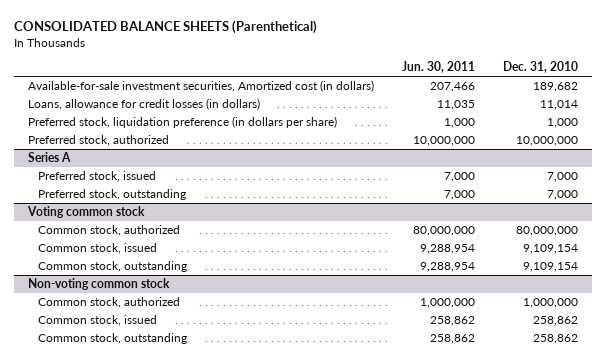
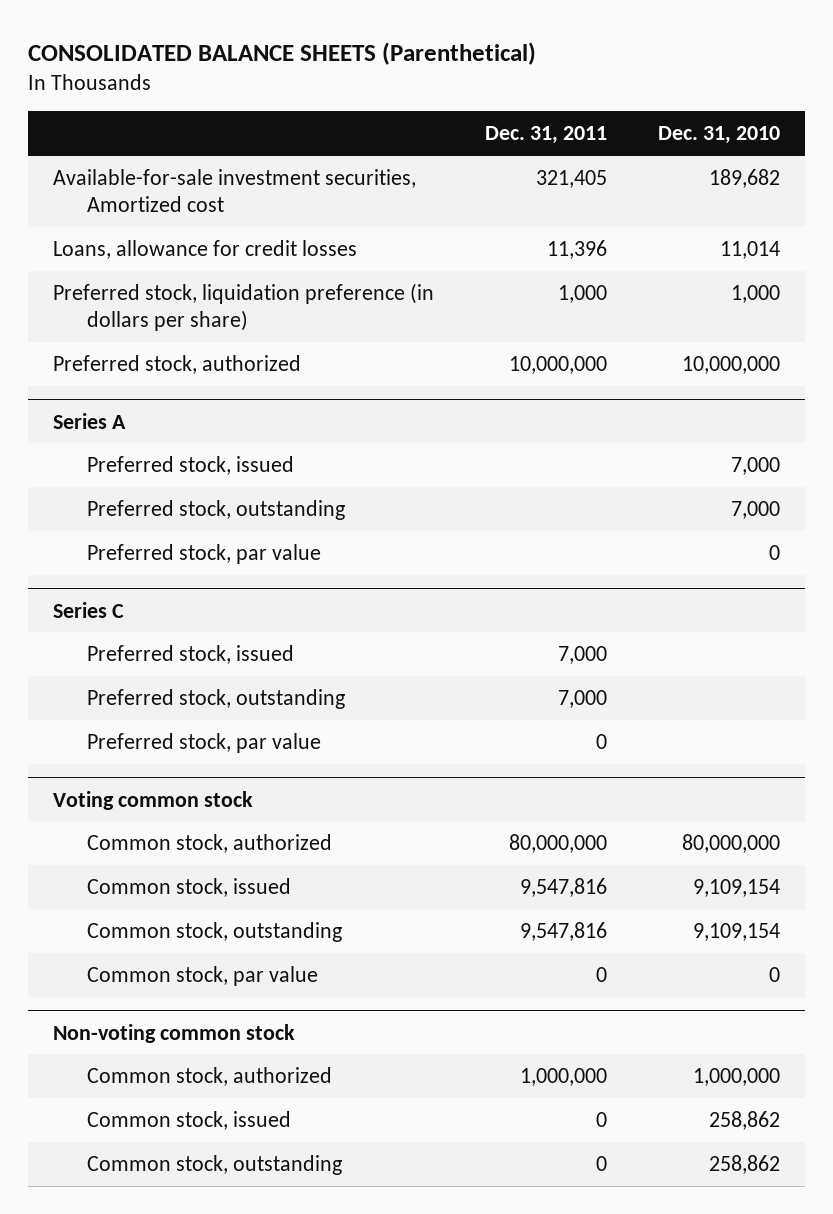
[401,61,475,74] Jun. 30, 2011 -> none
none -> [485,126,608,145] Dec. 31, 2011
[27,80,374,93] Available-for-sale investment securities, Amortized cost (in dollars) -> [53,168,417,213] Available-for-sale investment securities, Amortized cost
[27,98,260,111] Loans, allowance for credit losses (in dollars) -> [53,239,358,259] Loans, allowance for credit losses
none -> [86,543,321,564] Preferred stock, par value
none -> [53,601,125,618] Series C
none -> [86,644,294,664] Preferred stock, issued
none -> [86,688,345,709] Preferred stock, outstanding
none -> [86,732,321,753] Preferred stock, par value
none -> [86,965,318,986] Common stock, par value

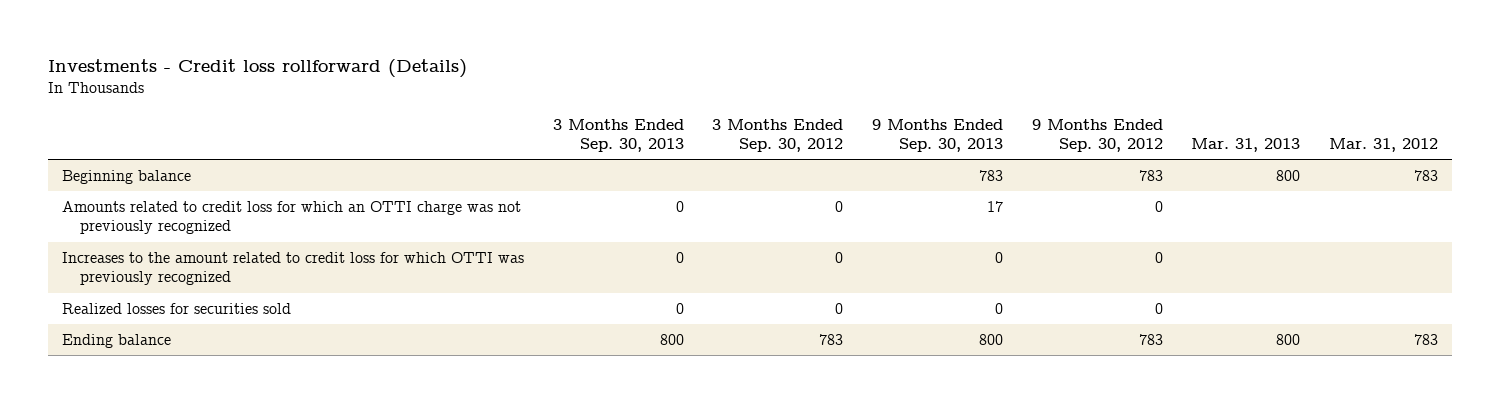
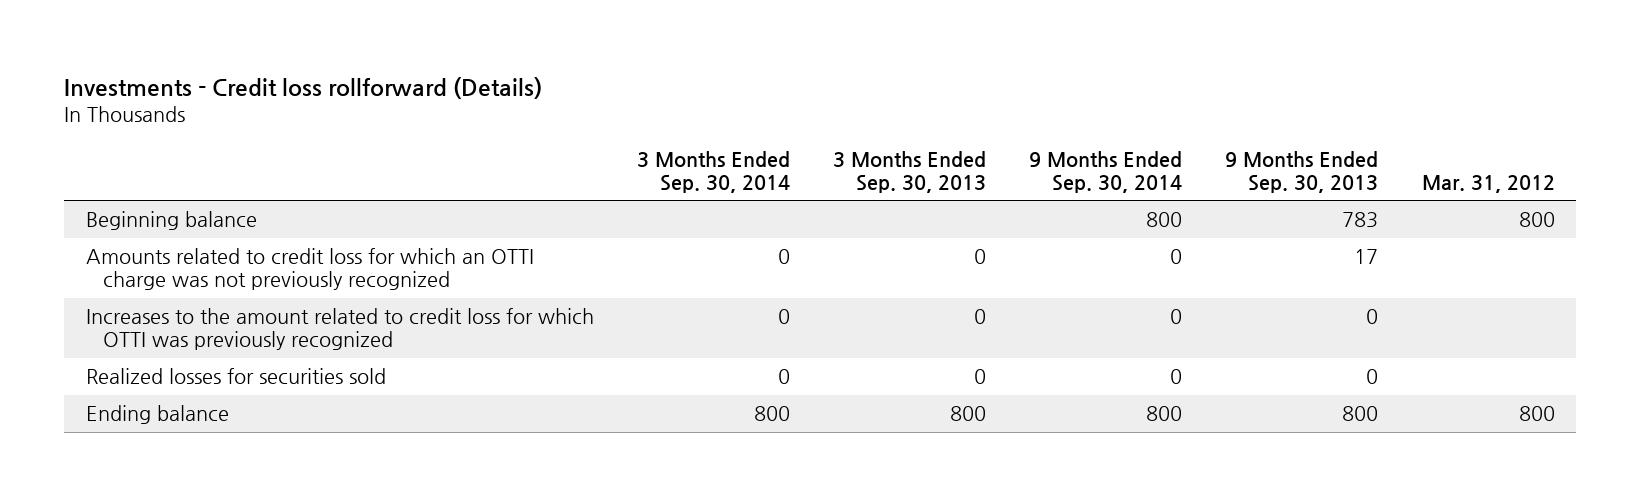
[712,118,844,152] 3 Months Ended Sep. 30, 2012 -> none
[1031,118,1163,152] 9 Months Ended Sep. 30, 2012 -> none
[1191,137,1301,152] Mar. 31, 2013 -> none
none -> [636,151,790,193] 3 Months Ended Sep. 30, 2014
none -> [1029,151,1183,193] 9 Months Ended Sep. 30, 2014
[1414,169,1439,181] 783 -> [1518,212,1555,228] 800
[1414,333,1439,345] 783 -> [1518,406,1555,422] 800

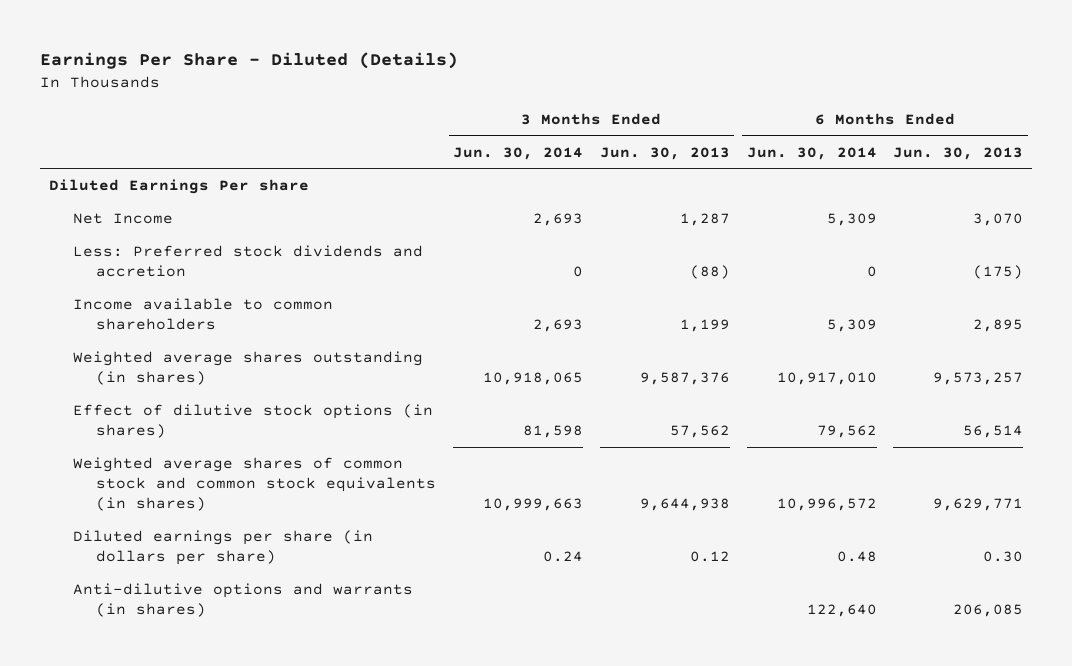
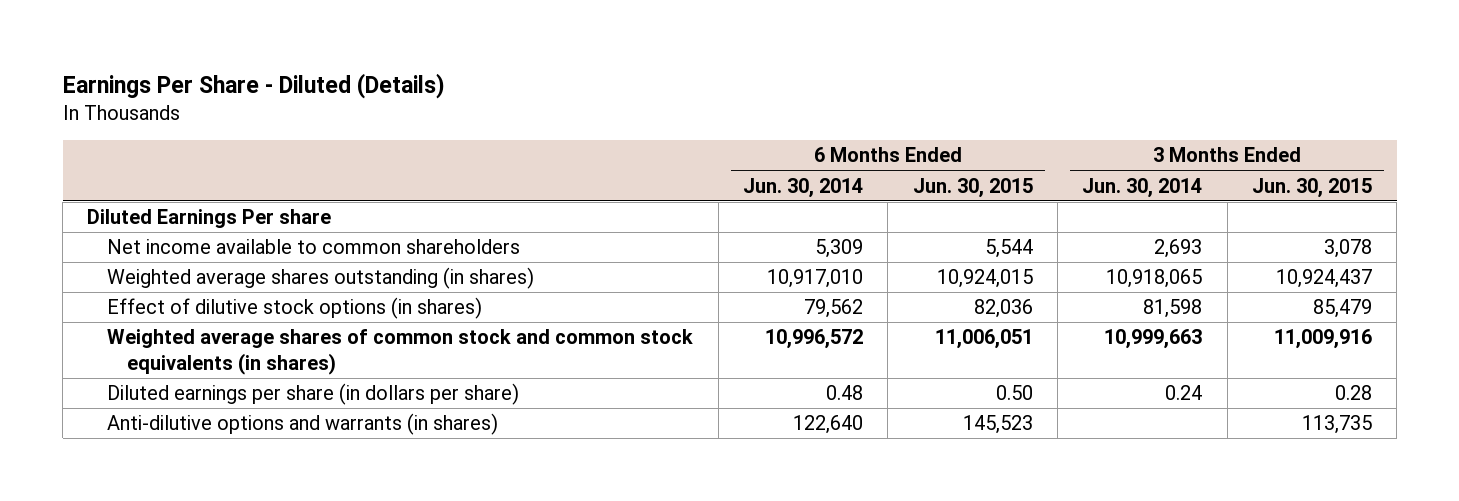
[599,146,730,160] Jun. 30, 2013 -> none
[893,146,1024,160] Jun. 30, 2013 -> none
none -> [912,177,1033,198] Jun. 30, 2015
none -> [1252,177,1373,198] Jun. 30, 2015
[72,213,173,225] Net Income -> none
[72,245,423,278] Less: Preferred stock dividends and accretion -> none
[72,298,333,331] Income available to common shareholders -> [107,239,521,255] Net income available to common shareholders

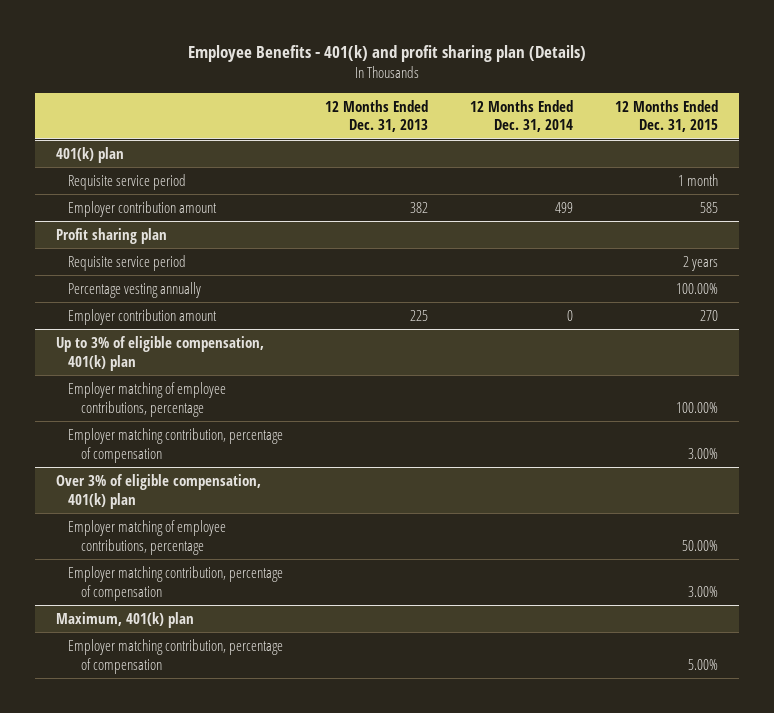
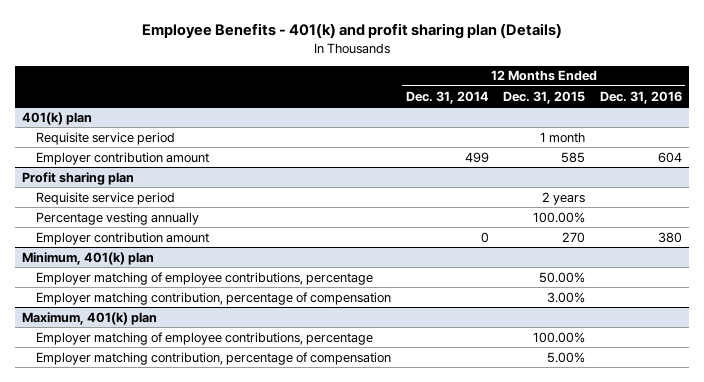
[325,99,429,133] 12 Months Ended Dec. 31, 2013 -> none
none -> [599,90,682,104] Dec. 31, 2016
[56,335,265,371] Up to 3% of eligible compensation, 401(k) plan -> none
[68,381,227,417] Employer matching of employee contributions, percentage -> none
[68,427,284,463] Employer matching contribution, percentage of compensation -> none
[56,473,262,509] Over 3% of eligible compensation, 401(k) plan -> none
none -> [22,251,155,265] Minimum, 401(k) plan
none -> [36,331,374,345] Employer matching of employee contributions, percentage

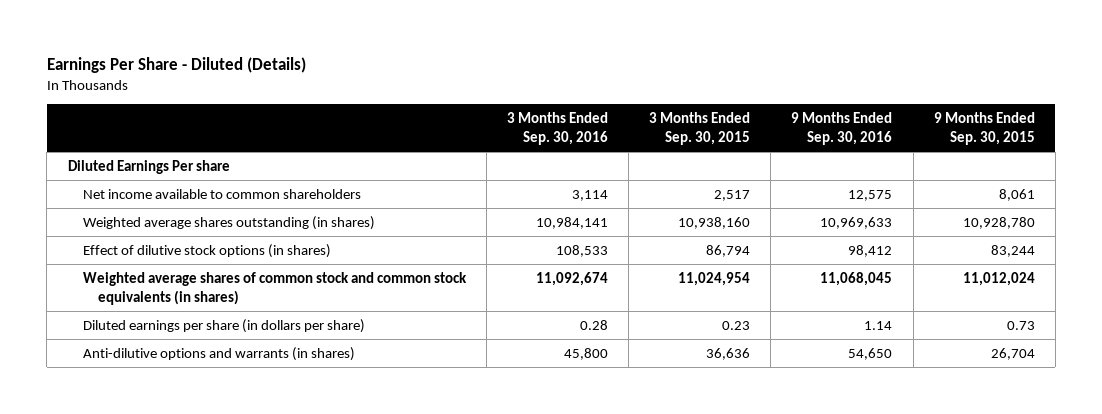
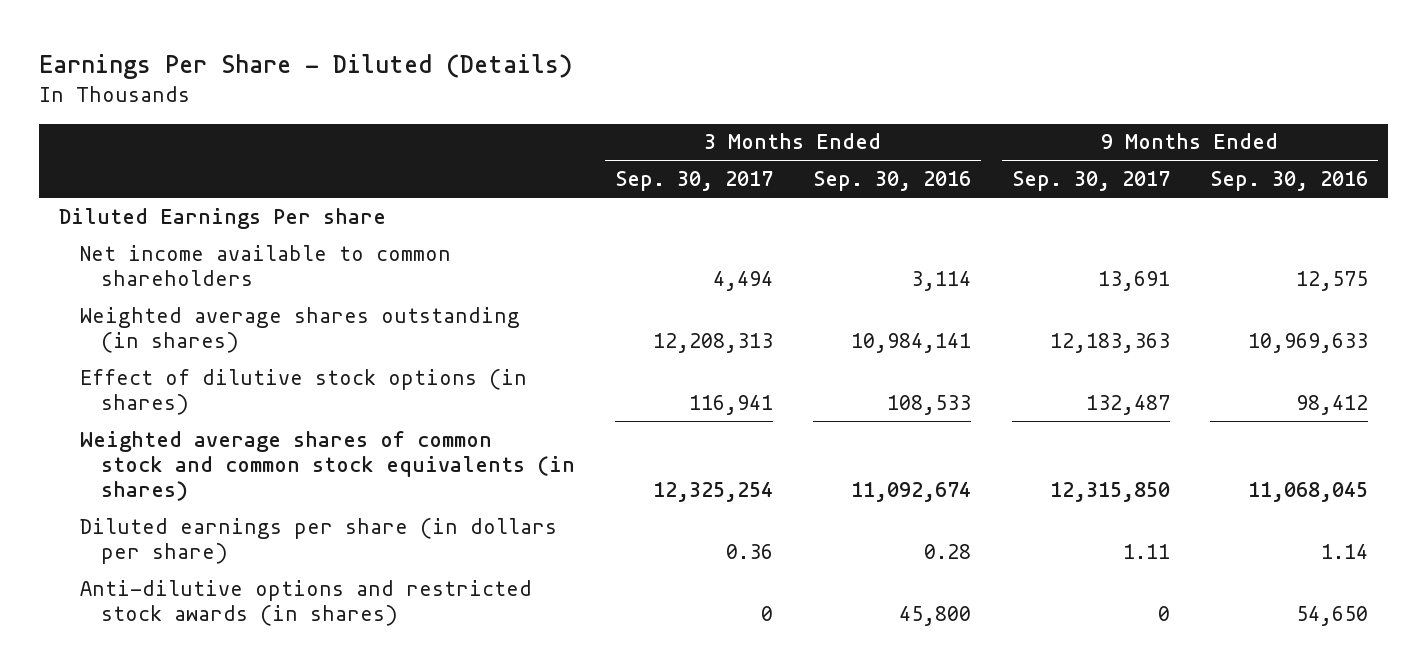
[649,112,751,145] 3 Months Ended Sep. 30, 2015 -> none
[933,112,1035,145] 9 Months Ended Sep. 30, 2015 -> none
none -> [615,171,774,192] Sep. 30, 2017
none -> [1011,171,1170,192] Sep. 30, 2017
[82,346,355,361] Anti-dilutive options and warrants (in shares) -> [79,579,532,627] Anti-dilutive options and restricted stock awards (in shares)

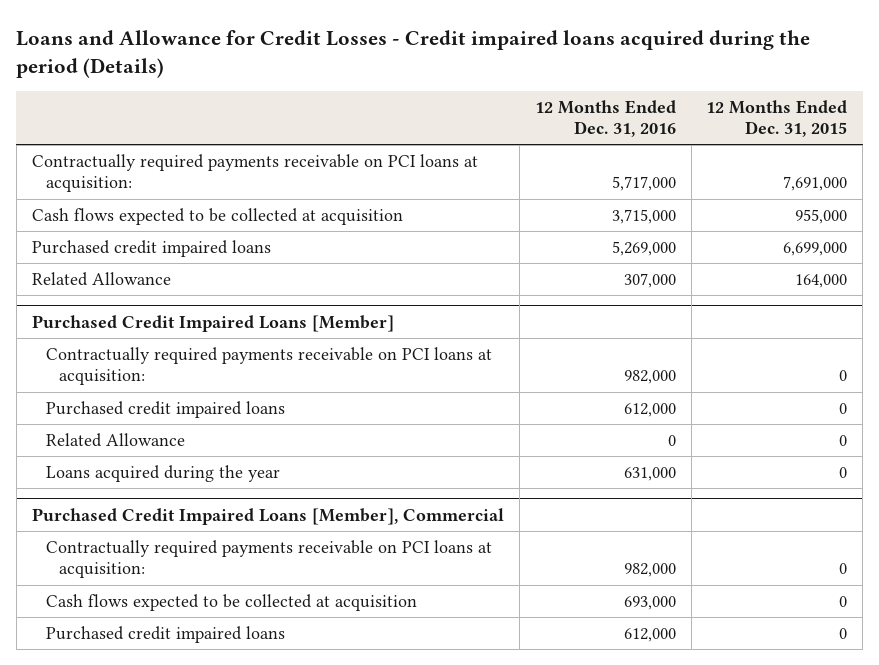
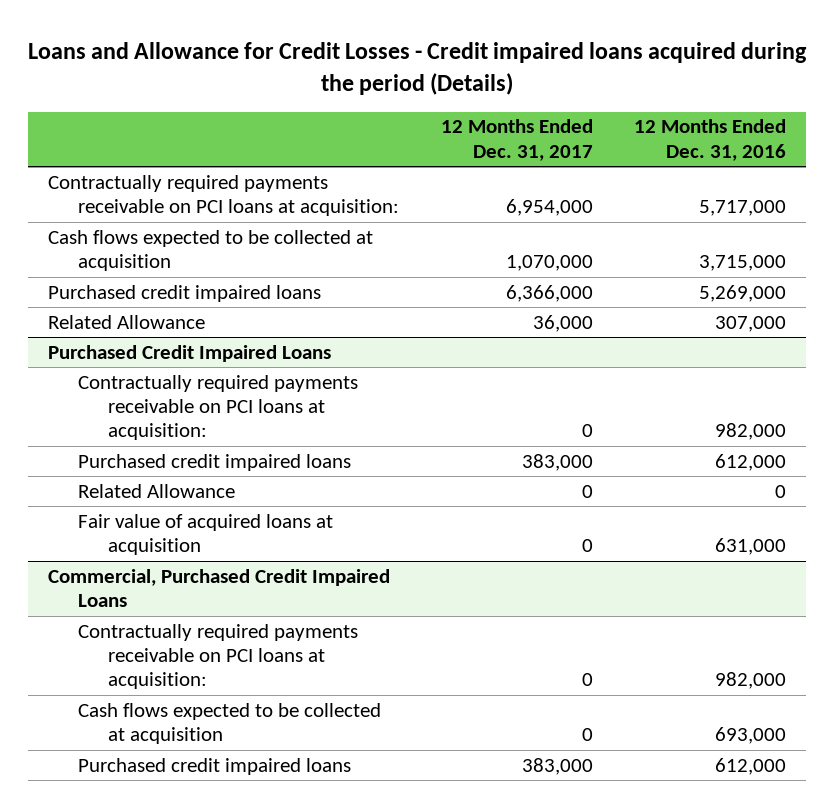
[706,99,848,138] 12 Months Ended Dec. 31, 2015 -> none
none -> [440,119,593,161] 12 Months Ended Dec. 31, 2017
[31,314,394,332] Purchased Credit Impaired Loans [Member] -> [48,344,332,362] Purchased Credit Impaired Loans
[45,465,280,483] Loans acquired during the year -> [78,513,334,556] Fair value of acquired loans at acquisition
[31,507,504,525] Purchased Credit Impaired Loans [Member], Commercial -> [48,568,391,608] Commercial, Purchased Credit Impaired Loans

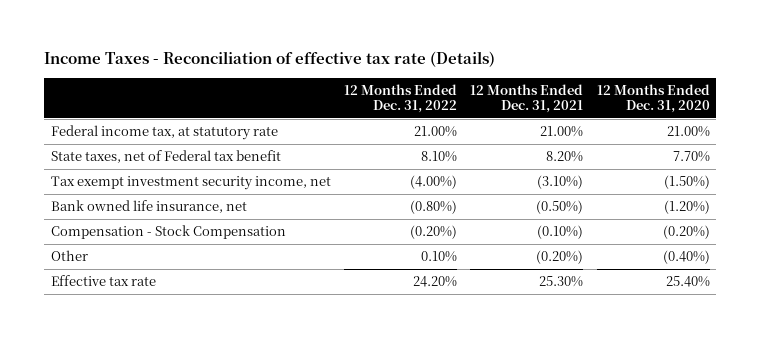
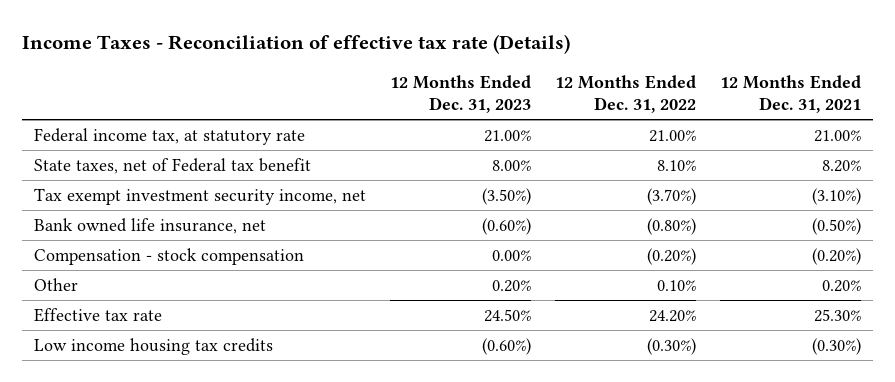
[596,83,710,113] 12 Months Ended Dec. 31, 2020 -> none
none -> [389,74,531,114] 12 Months Ended Dec. 31, 2023
[410,175,458,190] (4.00%) -> [647,187,697,205] (3.70%)
[50,225,286,240] Compensation - Stock Compensation -> [33,247,304,265] Compensation - stock compensation
[537,225,584,240] (0.10%) -> [812,247,862,265] (0.20%)
[536,250,584,265] (0.20%) -> [822,279,862,292] 0.20%
none -> [33,337,273,355] Low income housing tax credits

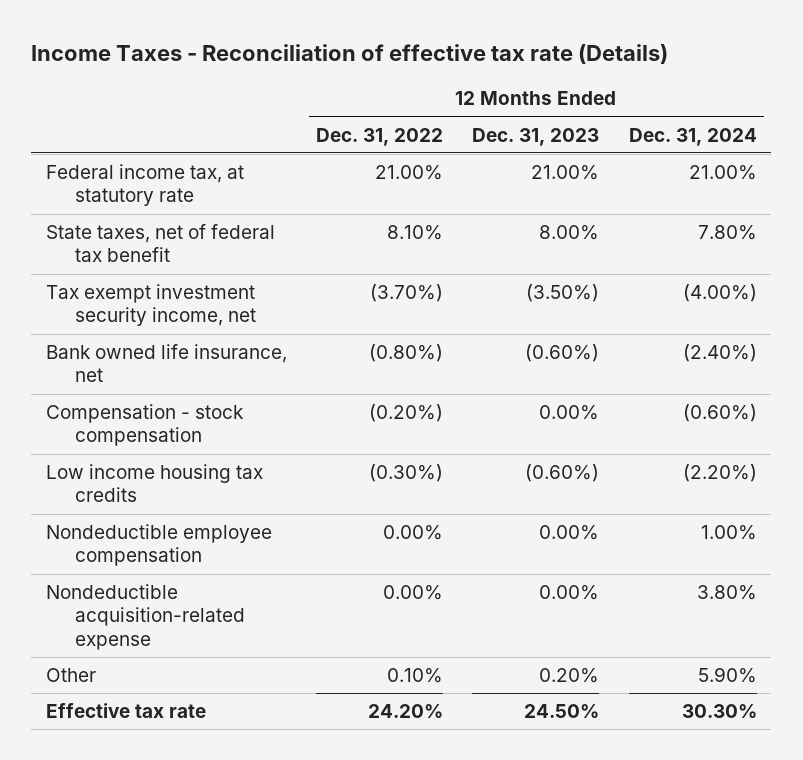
[720,74,862,114] 12 Months Ended Dec. 31, 2021 -> none
none -> [628,127,757,146] Dec. 31, 2024
[33,157,311,174] State taxes, net of Federal tax benefit -> [45,224,275,263] State taxes, net of federal tax benefit
[33,337,273,355] Low income housing tax credits -> [45,464,263,503] Low income housing tax credits
none -> [45,524,272,567] Nondeductible employee compensation
none -> [45,584,246,650] Nondeductible acquisition-related expense

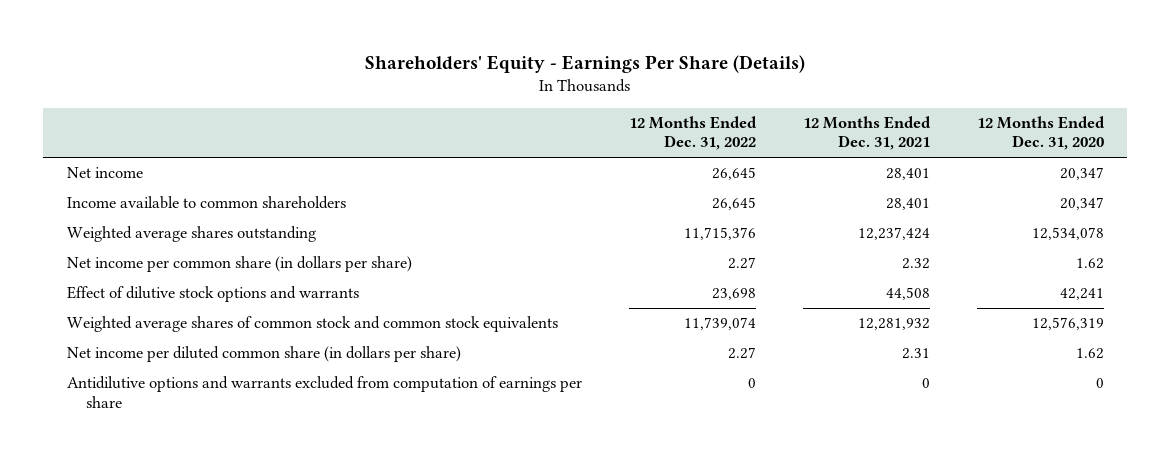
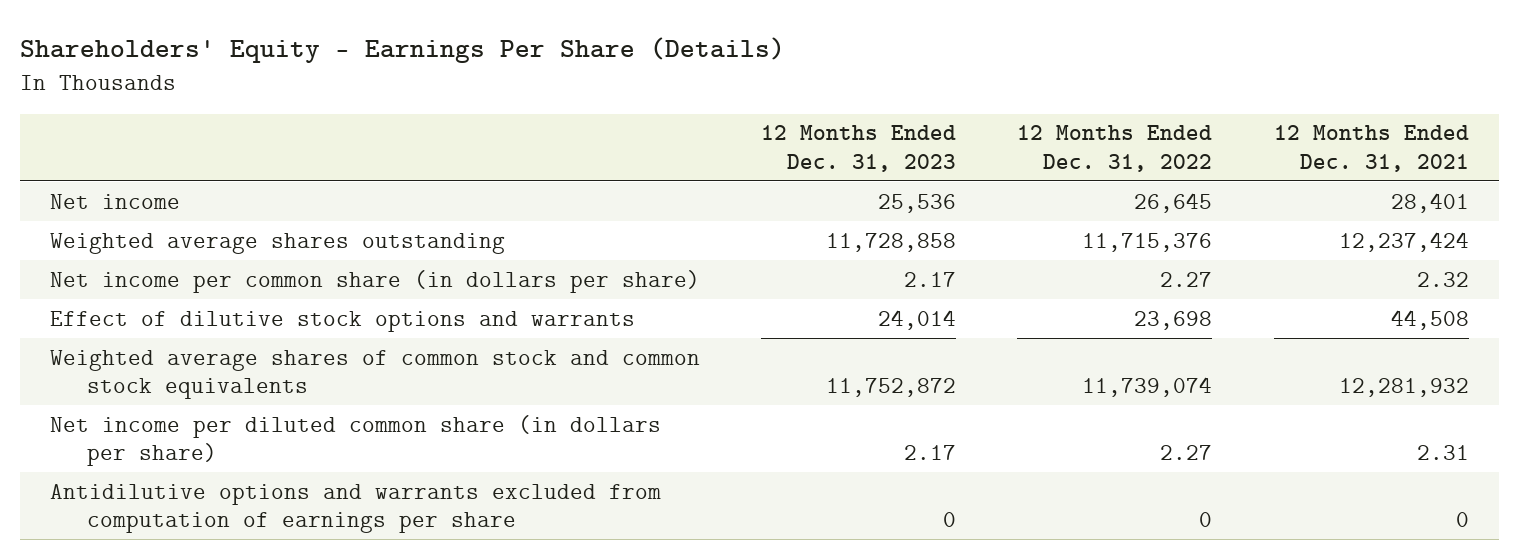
[976,116,1105,151] 12 Months Ended Dec. 31, 2020 -> none
none -> [761,125,957,172] 12 Months Ended Dec. 31, 2023
[66,196,346,210] Income available to common shareholders -> none

